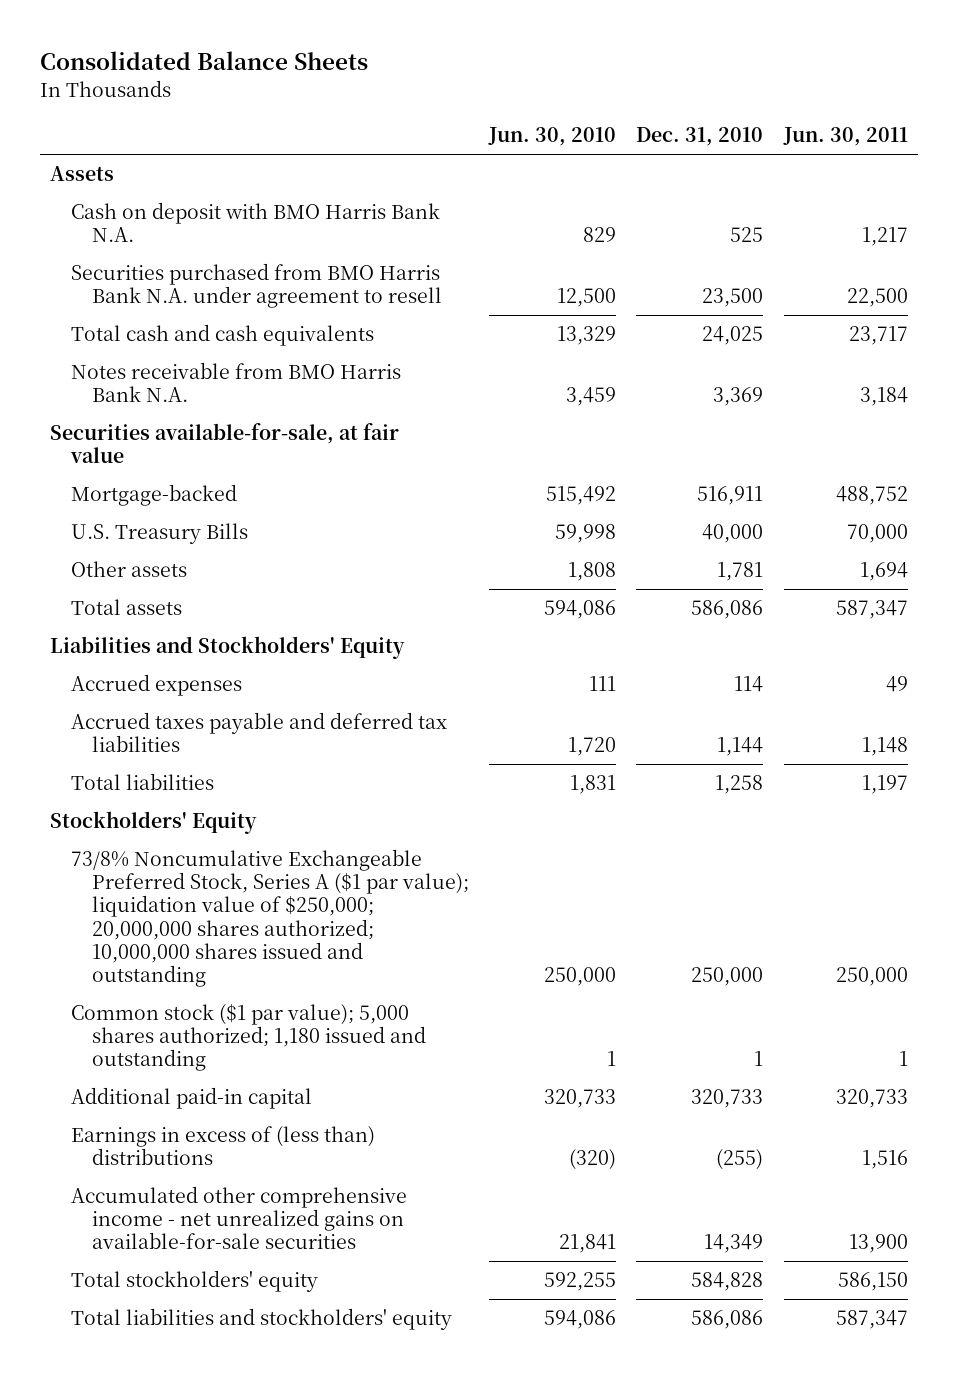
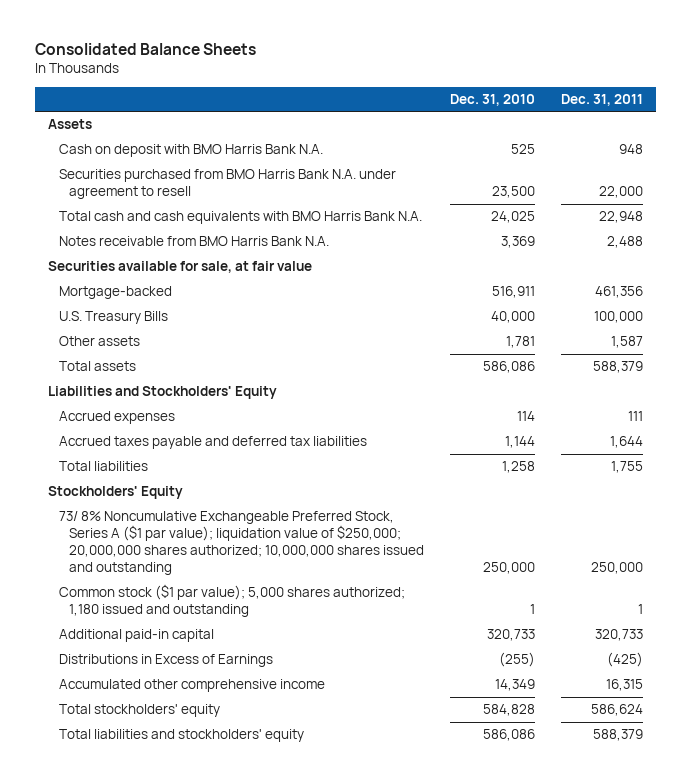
[488,127,617,147] Jun. 30, 2010 -> none
[782,127,908,147] Jun. 30, 2011 -> none
none -> [561,93,644,106] Dec. 31, 2011
[71,324,375,347] Total cash and cash equivalents -> [58,211,422,225] Total cash and cash equivalents with BMO Harris Bank N.A.
[50,423,400,464] Securities available-for-sale, at fair value -> [47,261,312,274] Securities available for sale, at fair value
[71,849,470,987] 73/8% Noncumulative Exchangeable Preferred Stock, Series A ($1 par value); liquidation value of $250,000; 20,000,000 shares authorized; 10,000,000 shares issued and outstanding -> [58,511,425,576] 73/ 8% Noncumulative Exchangeable Preferred Stock, Series A ($1 par value); liquidation value of $250,000; 20,000,000 shares authorized; 10,000,000 shares issued and outstanding
[71,1126,376,1166] Earnings in excess of (less than) distributions -> [58,654,273,668] Distributions in Excess of Earnings
[71,1186,408,1250] Accumulated other comprehensive income - net unrealized gains on available-for-sale securities -> [58,679,325,693] Accumulated other comprehensive income

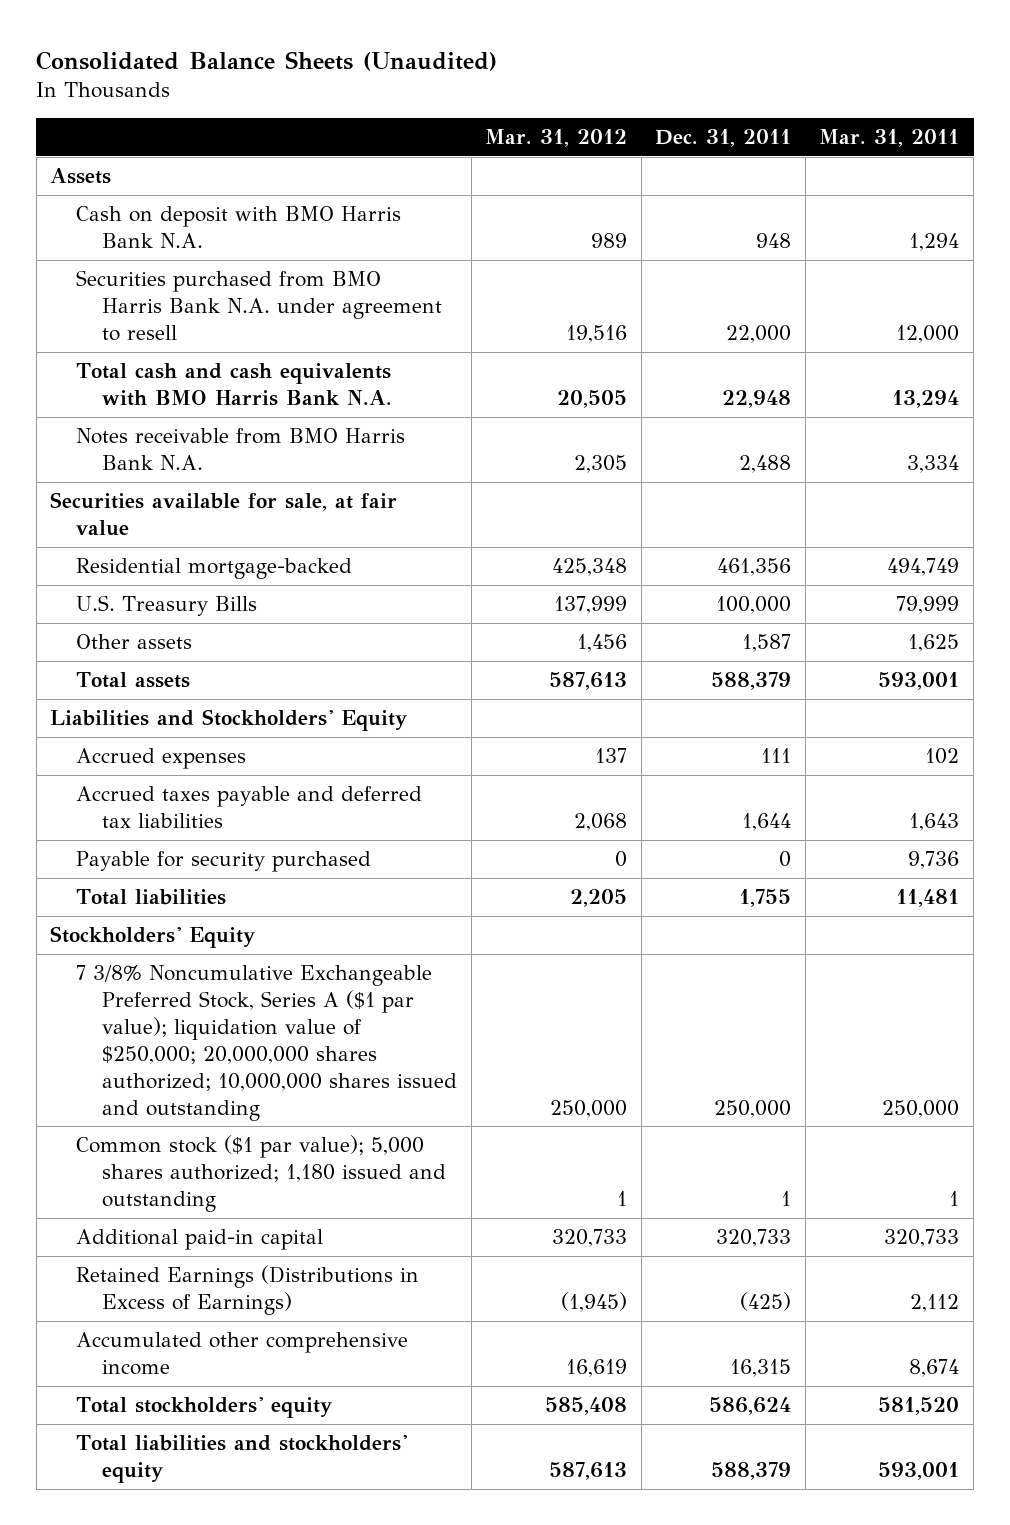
[34,43,256,56] Consolidated Balance Sheets -> [36,50,498,71] Consolidated Balance Sheets (Unaudited)
[450,93,536,106] Dec. 31, 2010 -> none
none -> [485,129,628,148] Mar. 31, 2012
none -> [819,129,960,148] Mar. 31, 2011
[58,286,172,300] Mortgage-backed -> [76,558,353,580] Residential mortgage-backed
none -> [76,851,372,873] Payable for security purchased
[58,511,425,576] 73/ 8% Noncumulative Exchangeable Preferred Stock, Series A ($1 par value); liquidation value of $250,000; 20,000,000 shares authorized; 10,000,000 shares issued and outstanding -> [76,965,457,1121] 7 3/8% Noncumulative Exchangeable Preferred Stock, Series A ($1 par value); liquidation value of $250,000; 20,000,000 shares authorized; 10,000,000 shares issued and outstanding
[58,654,273,668] Distributions in Excess of Earnings -> [76,1265,420,1316] Retained Earnings (Distributions in Excess of Earnings)

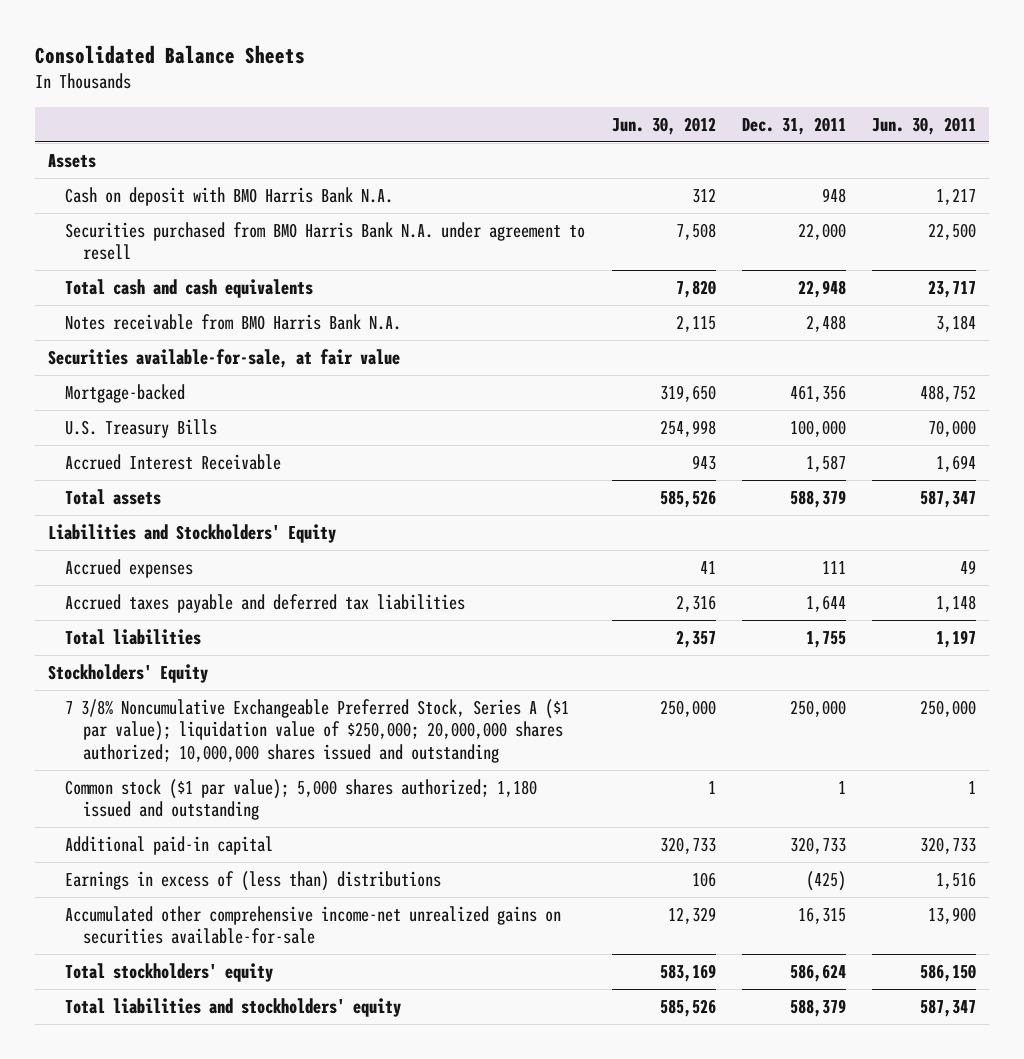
[36,50,498,71] Consolidated Balance Sheets (Unaudited) -> [34,45,305,65] Consolidated Balance Sheets
[485,129,628,148] Mar. 31, 2012 -> none
[819,129,960,148] Mar. 31, 2011 -> none
none -> [611,116,716,135] Jun. 30, 2012
none -> [872,116,977,135] Jun. 30, 2011
[76,363,392,407] Total cash and cash equivalents with BMO Harris Bank N.A. -> [65,278,314,298] Total cash and cash equivalents
[50,492,398,537] Securities available for sale, at fair value -> [47,348,400,368] Securities available-for-sale, at fair value
[76,558,353,580] Residential mortgage-backed -> [65,383,186,403] Mortgage-backed
[76,634,193,650] Other assets -> [65,453,282,470] Accrued Interest Receivable
[76,851,372,873] Payable for security purchased -> none
[76,1265,420,1316] Retained Earnings (Distributions in Excess of Earnings) -> [65,870,442,891] Earnings in excess of (less than) distributions
[76,1332,409,1376] Accumulated other comprehensive income -> [65,905,562,945] Accumulated other comprehensive income-net unrealized gains on securities available-for-sale

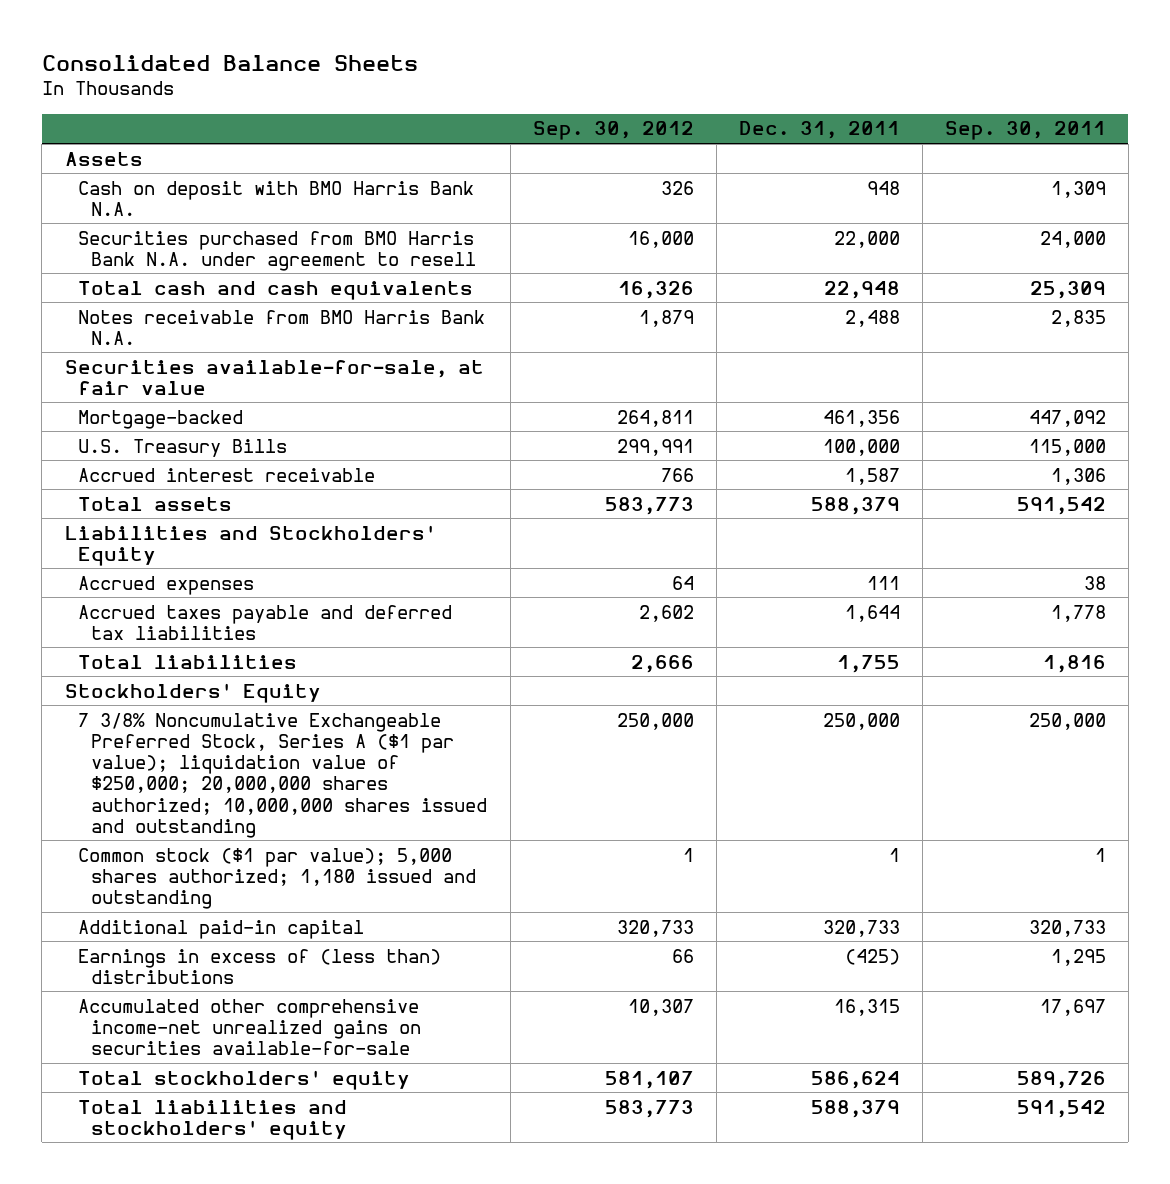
[611,116,716,135] Jun. 30, 2012 -> none
[872,116,977,135] Jun. 30, 2011 -> none
none -> [532,121,694,141] Sep. 30, 2012
none -> [944,121,1106,141] Sep. 30, 2011
[65,453,282,470] Accrued Interest Receivable -> [77,467,375,482] Accrued interest receivable

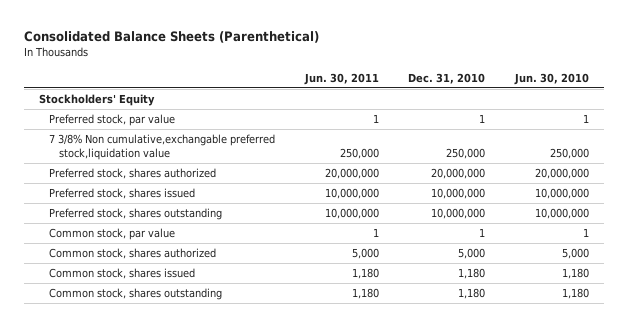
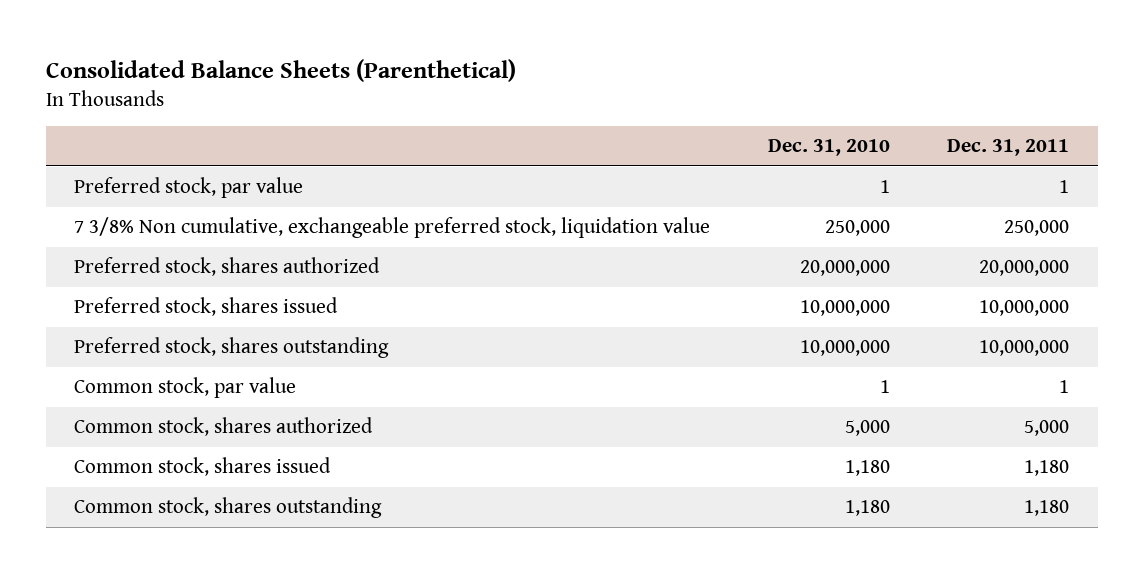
[303,72,379,85] Jun. 30, 2011 -> none
[514,72,590,85] Jun. 30, 2010 -> none
none -> [947,139,1070,157] Dec. 31, 2011
[38,94,155,107] Stockholders' Equity -> none
[48,134,275,161] 7 3/8% Non cumulative,exchangable preferred stock,liquidation value -> [74,217,711,239] 7 3/8% Non cumulative, exchangeable preferred stock, liquidation value

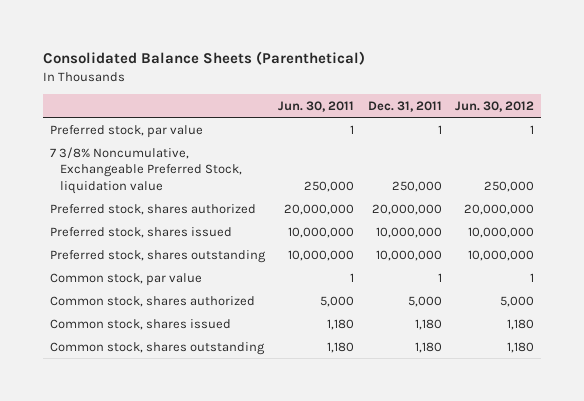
[767,139,890,157] Dec. 31, 2010 -> none
none -> [278,100,355,112] Jun. 30, 2011
none -> [455,100,535,112] Jun. 30, 2012
[74,217,711,239] 7 3/8% Non cumulative, exchangeable preferred stock, liquidation value -> [49,146,242,194] 7 3/8% Noncumulative, Exchangeable Preferred Stock, liquidation value

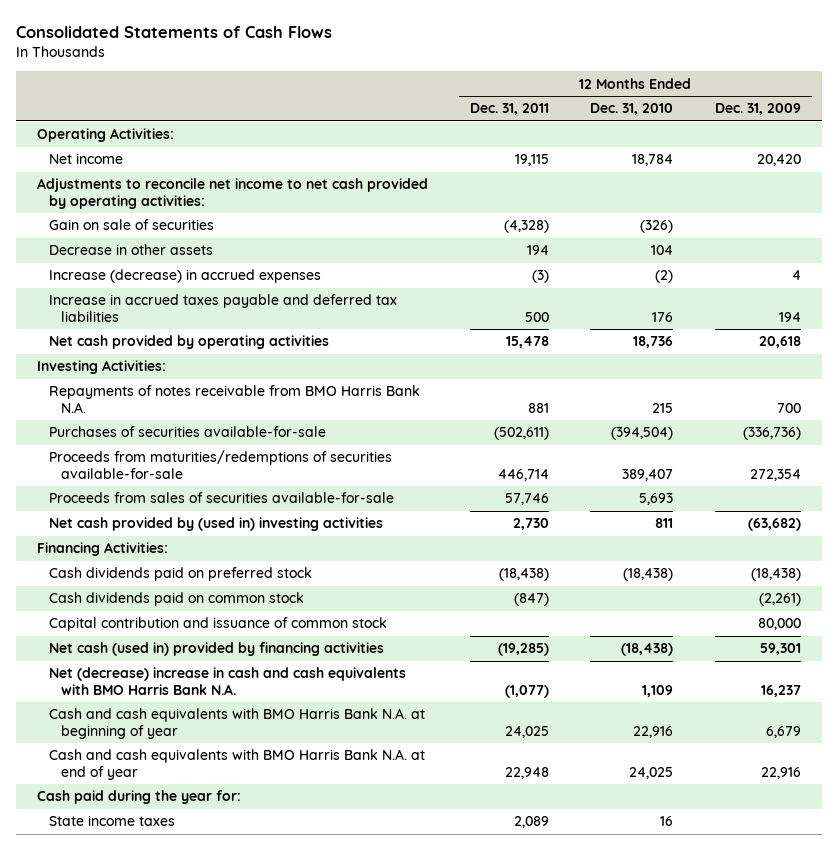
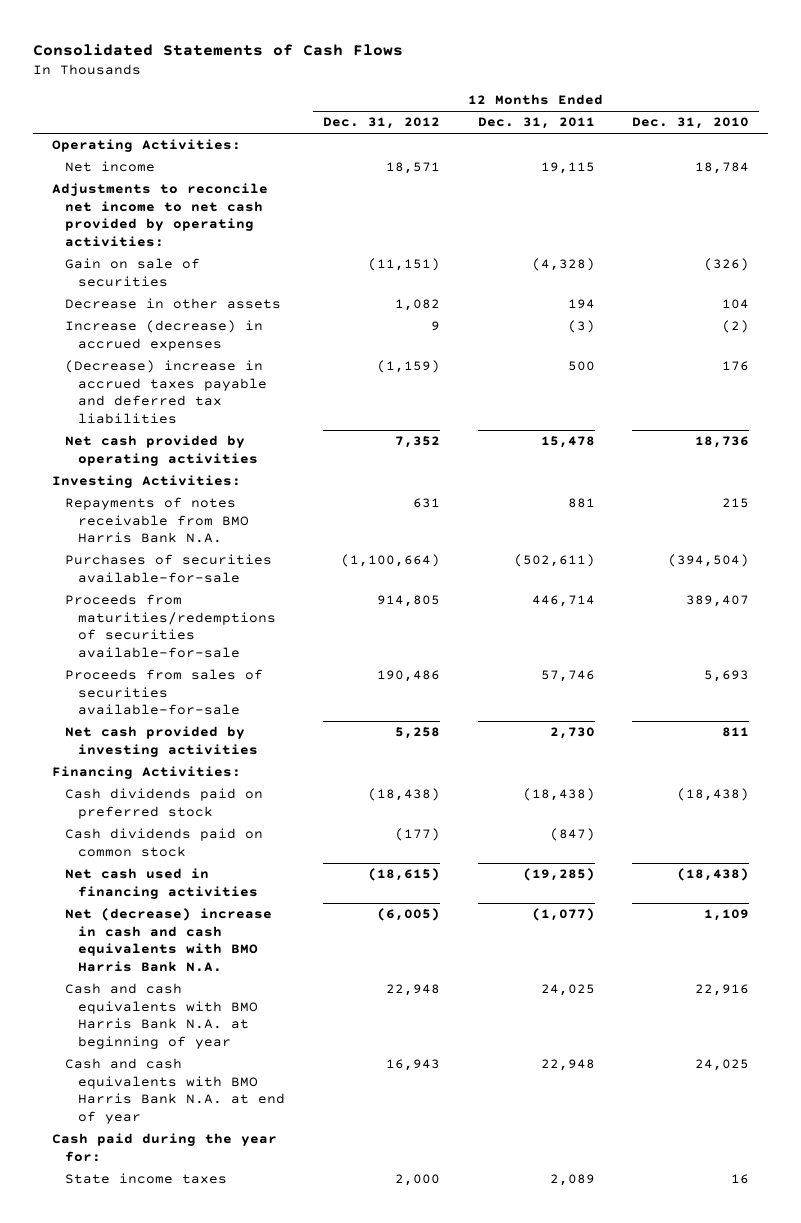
[715,103,802,116] Dec. 31, 2009 -> none
none -> [322,117,440,130] Dec. 31, 2012
[48,294,397,323] Increase in accrued taxes payable and deferred tax liabilities -> [64,360,268,424] (Decrease) increase in accrued taxes payable and deferred tax liabilities
[48,517,383,532] Net cash provided by (used in) investing activities -> [64,726,259,757] Net cash provided by investing activities
[48,617,387,632] Capital contribution and issuance of common stock -> none
[48,642,384,657] Net cash (used in) provided by financing activities -> [64,868,259,899] Net cash used in financing activities

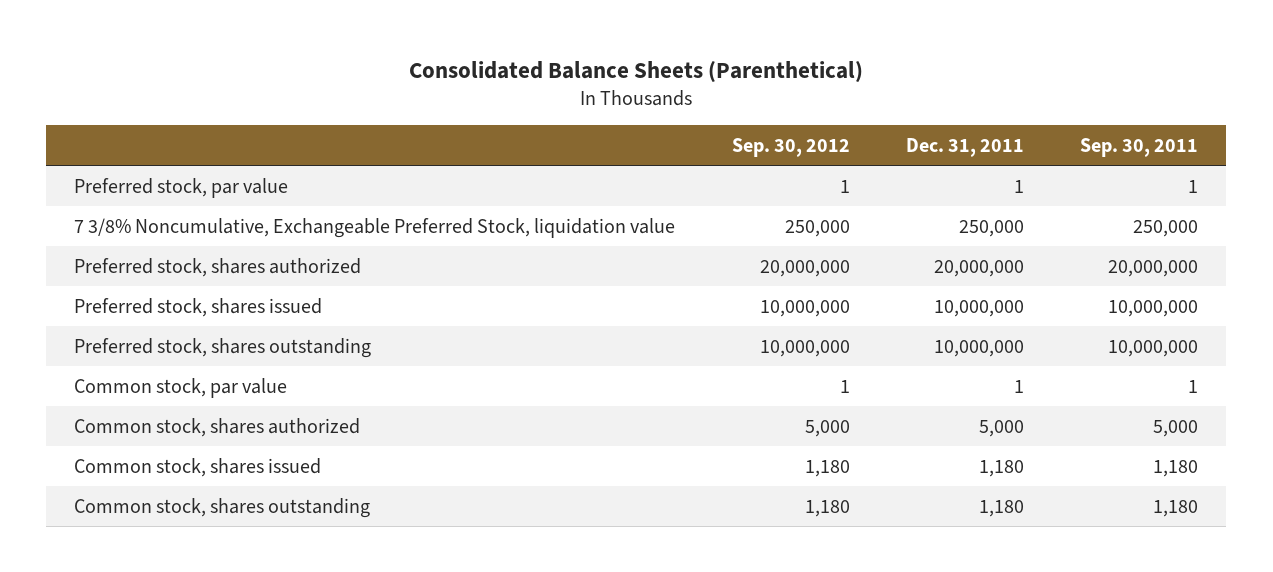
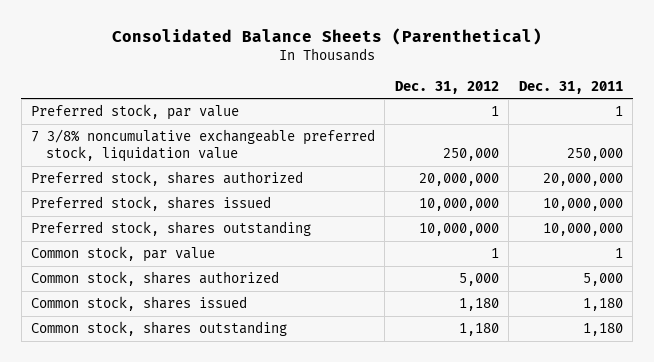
[731,137,850,157] Sep. 30, 2012 -> none
[1080,137,1199,157] Sep. 30, 2011 -> none
none -> [394,80,499,94] Dec. 31, 2012
[74,217,676,238] 7 3/8% Noncumulative, Exchangeable Preferred Stock, liquidation value -> [30,129,375,162] 7 3/8% noncumulative exchangeable preferred stock, liquidation value

